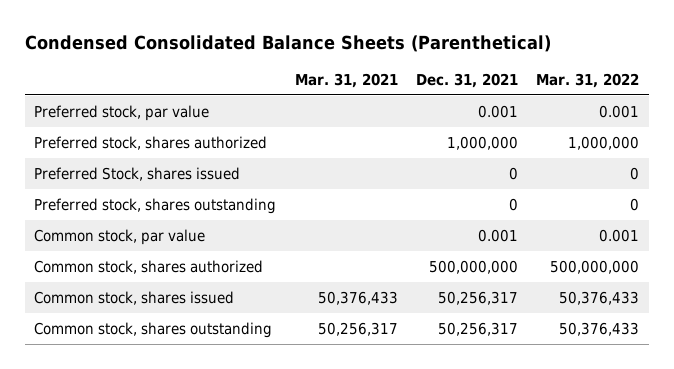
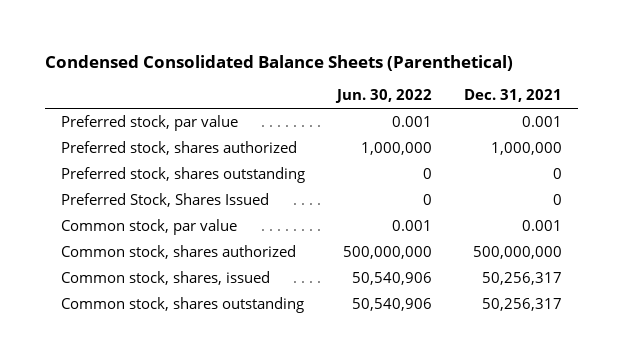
[294,72,398,88] Mar. 31, 2021 -> none
[536,72,640,88] Mar. 31, 2022 -> none
none -> [335,89,433,104] Jun. 30, 2022
[34,167,241,182] Preferred Stock, shares issued -> none
none -> [61,193,270,208] Preferred Stock, Shares Issued
[34,291,235,306] Common stock, shares issued -> [61,271,271,286] Common stock, shares, issued

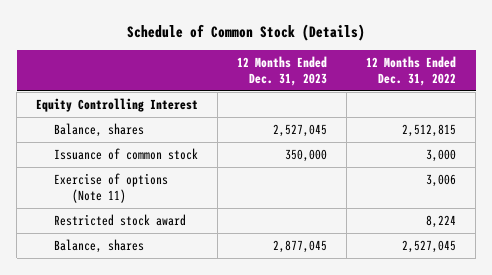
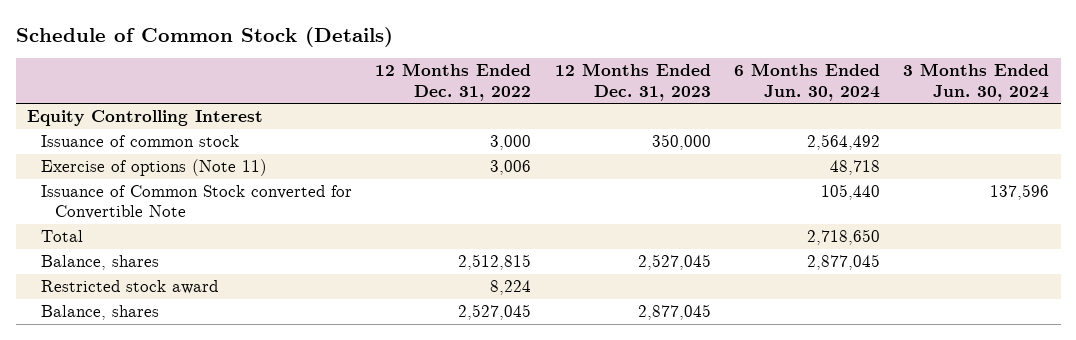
none -> [733,63,880,101] 6 Months Ended Jun. 30, 2024
none -> [903,63,1050,101] 3 Months Ended Jun. 30, 2024
none -> [41,185,353,220] Issuance of Common Stock converted for Convertible Note
none -> [41,230,84,243] Total
[54,122,145,137] Balance, shares -> [41,255,160,271] Balance, shares

